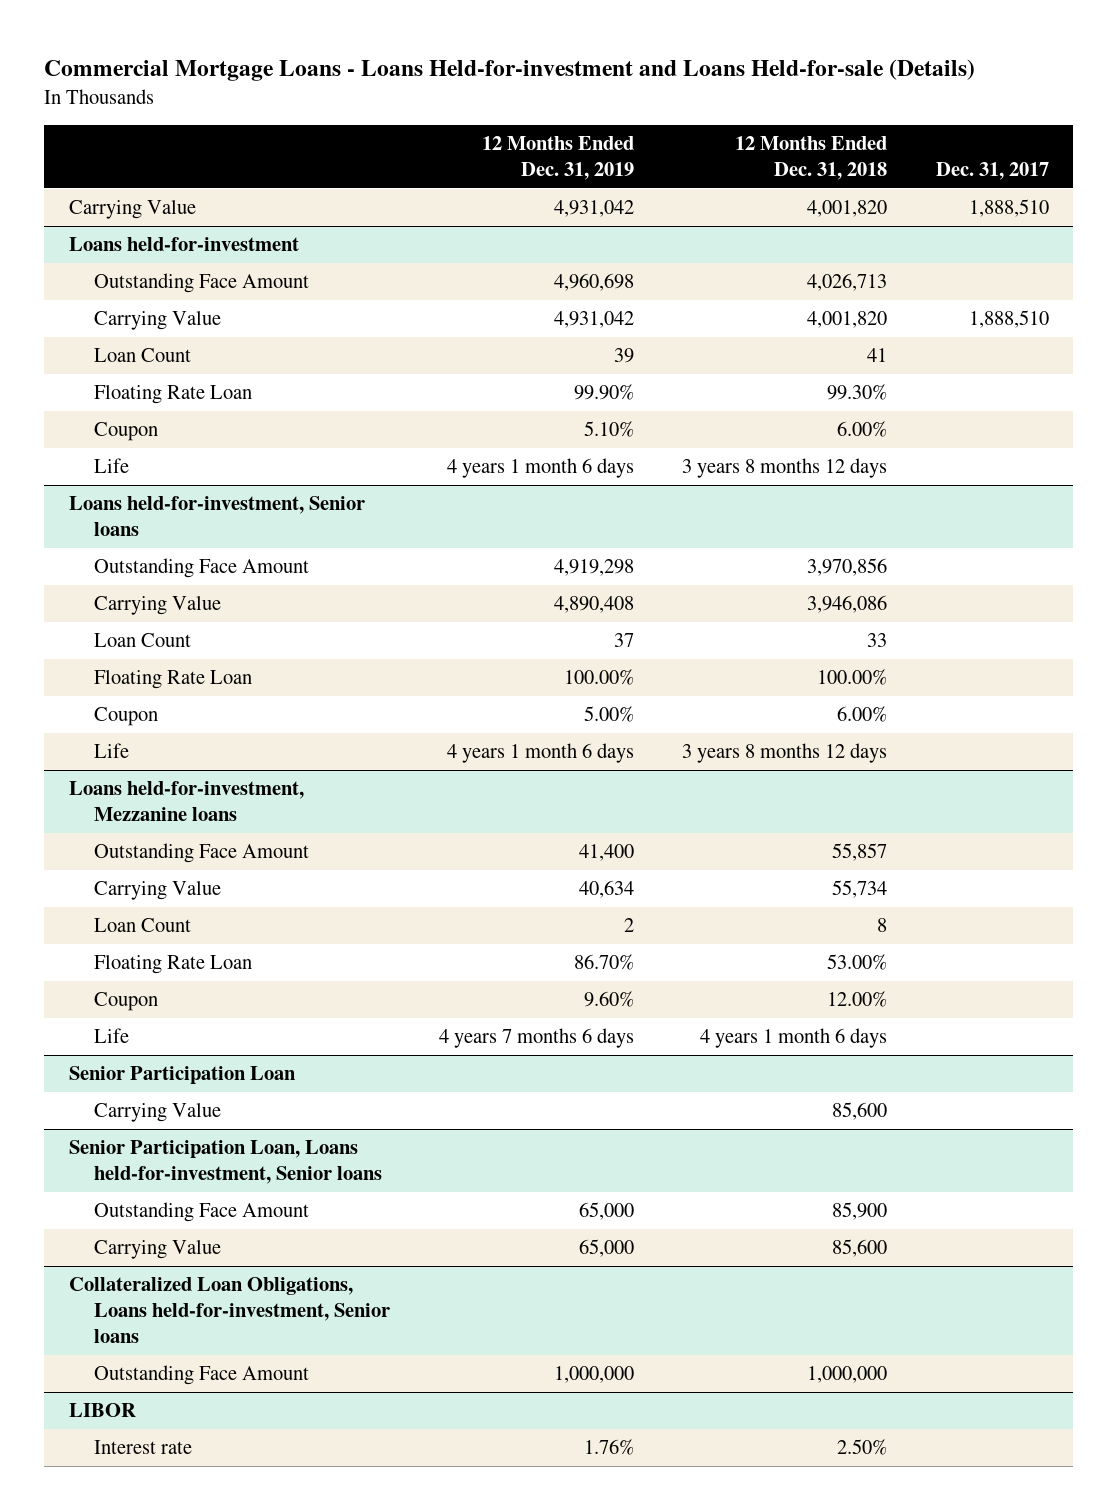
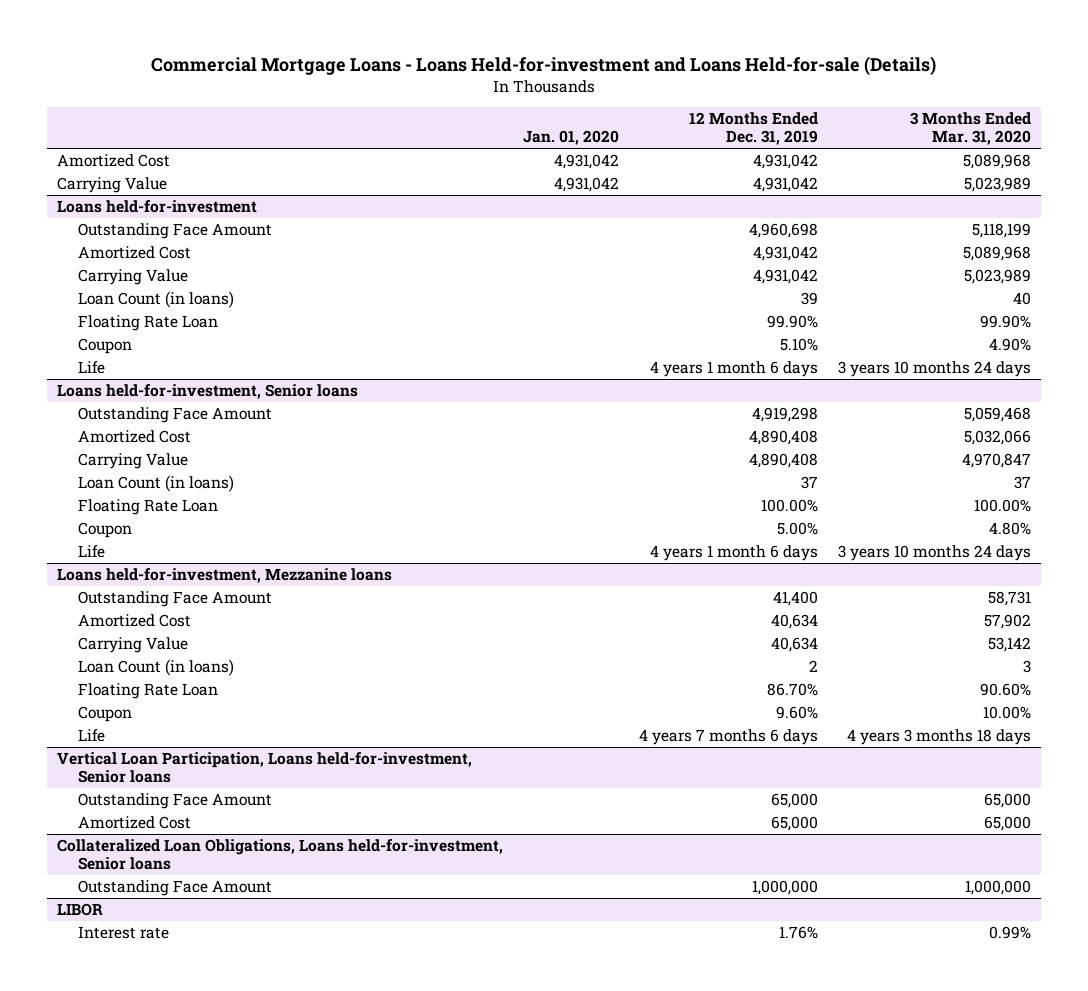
[735,136,888,181] 12 Months Ended Dec. 31, 2018 -> none
[936,162,1050,181] Dec. 31, 2017 -> none
none -> [522,130,619,146] Jan. 01, 2020
none -> [909,112,1031,146] 3 Months Ended Mar. 31, 2020
none -> [56,153,170,167] Amortized Cost
none -> [77,245,191,259] Amortized Cost
[94,348,192,363] Loan Count -> [77,290,234,308] Loan Count (in loans)
none -> [77,429,191,443] Amortized Cost
[94,633,192,648] Loan Count -> [77,474,234,492] Loan Count (in loans)
none -> [77,613,191,627] Amortized Cost
[94,918,192,933] Loan Count -> [77,658,234,676] Loan Count (in loans)
[68,1066,296,1085] Senior Participation Loan -> none
[94,1103,222,1123] Carrying Value -> none
[68,1140,383,1185] Senior Participation Loan, Loans held-for-investment, Senior loans -> [56,751,472,784] Vertical Loan Participation, Loans held-for-investment, Senior loans
[94,1240,222,1260] Carrying Value -> [77,815,191,829] Amortized Cost

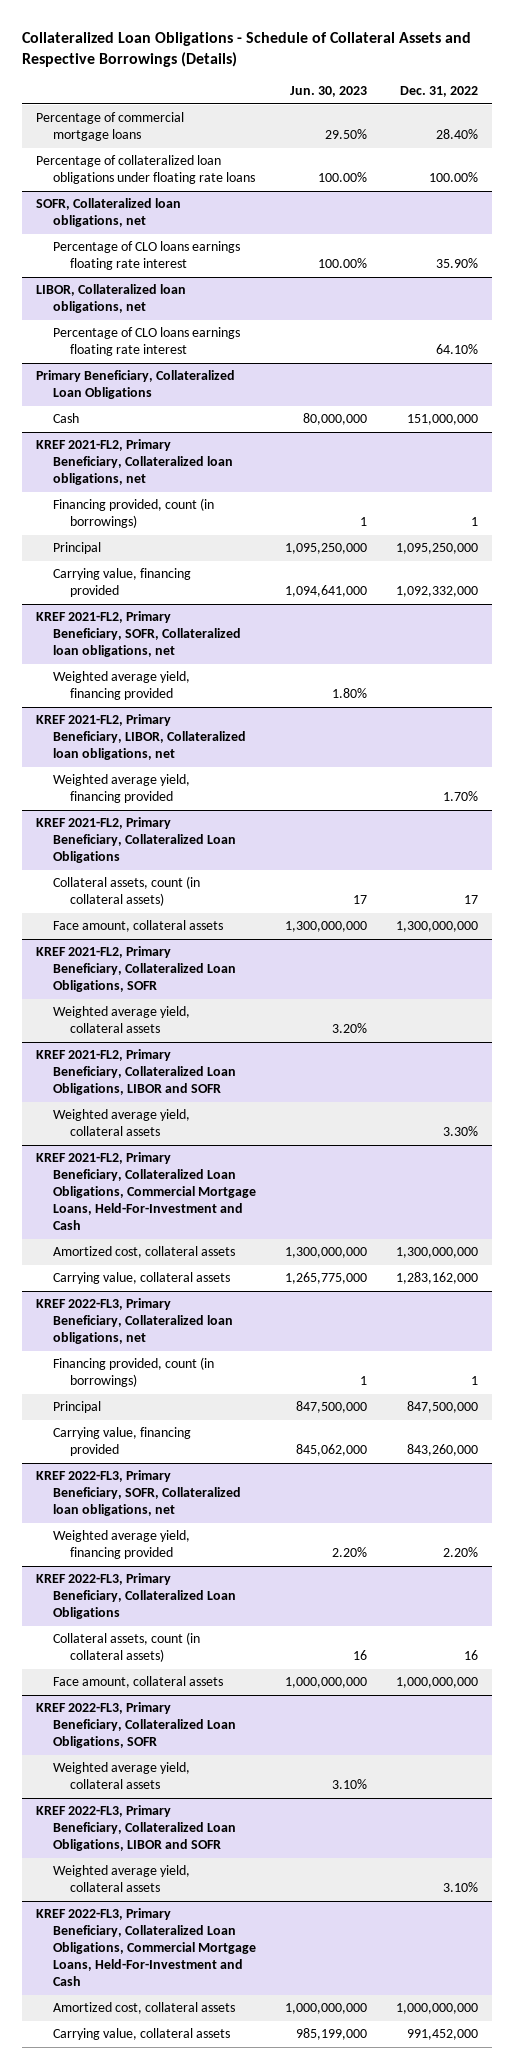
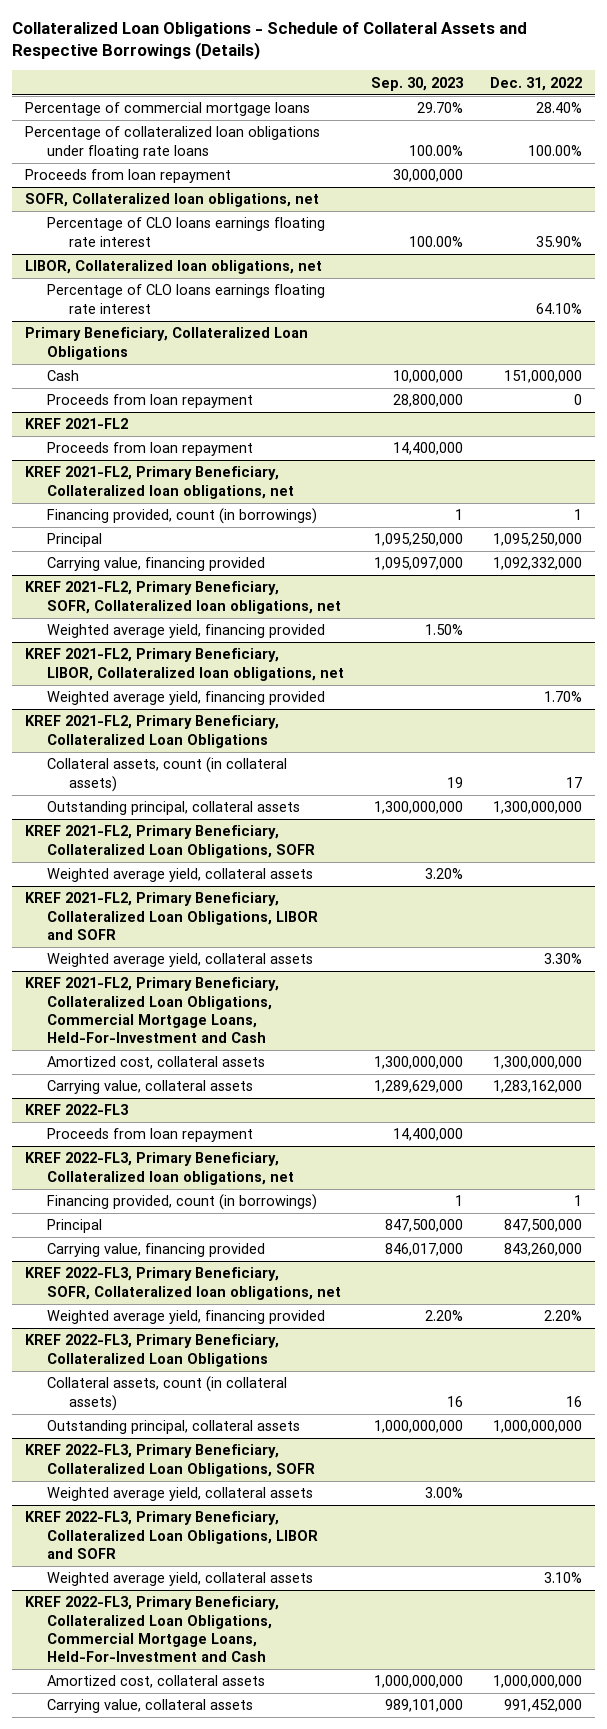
[289,86,367,98] Jun. 30, 2023 -> none
none -> [370,76,463,91] Sep. 30, 2023
none -> [25,169,232,184] Proceeds from loan repayment
none -> [47,394,254,409] Proceeds from loan repayment
none -> [25,418,129,430] KREF 2021-FL2
none -> [47,442,254,457] Proceeds from loan repayment
[53,920,224,933] Face amount, collateral assets -> [47,801,301,816] Outstanding principal, collateral assets
none -> [25,1104,129,1116] KREF 2022-FL3
none -> [47,1128,254,1143] Proceeds from loan repayment
[53,1676,224,1689] Face amount, collateral assets -> [47,1420,301,1435] Outstanding principal, collateral assets

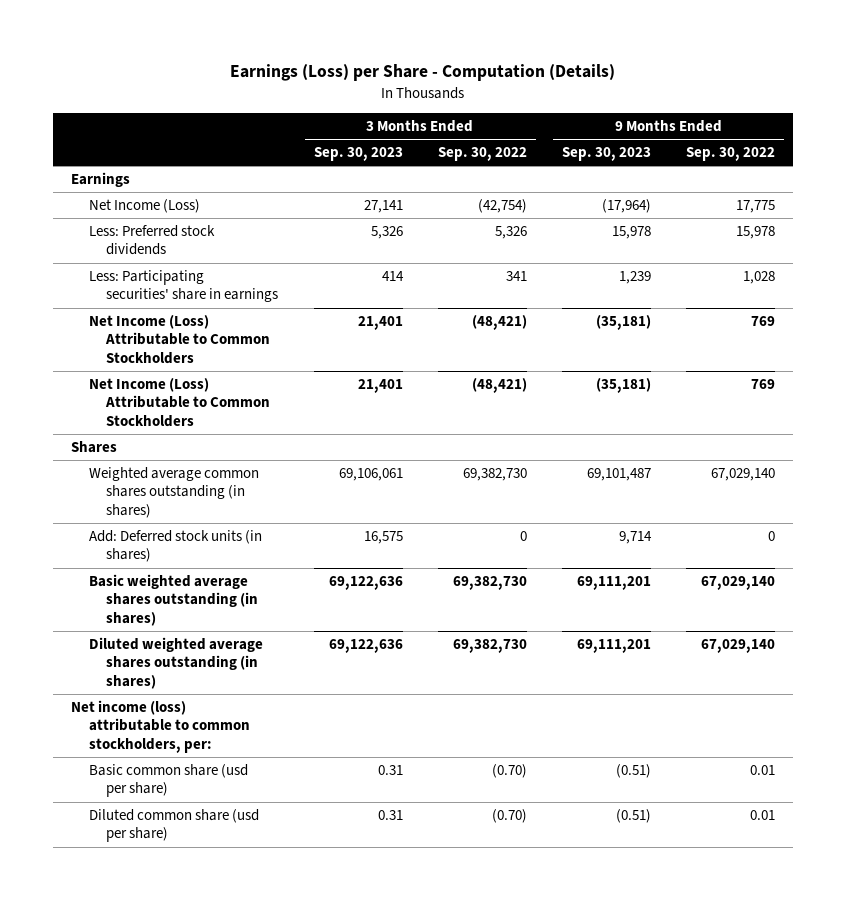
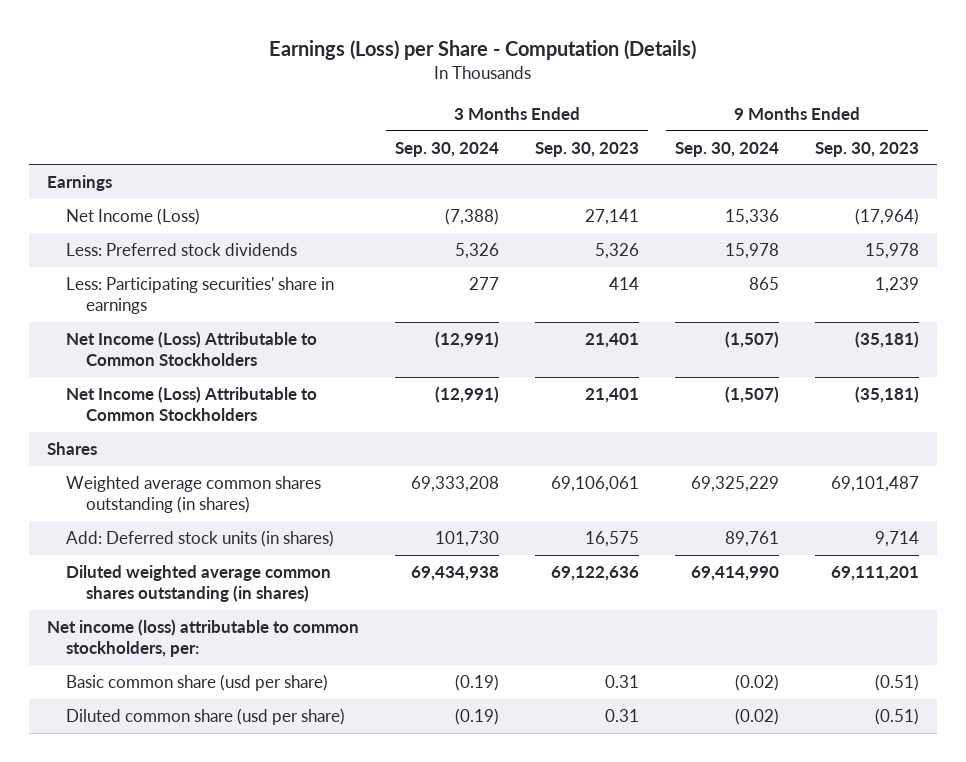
[437,147,527,162] Sep. 30, 2022 -> none
[686,147,776,162] Sep. 30, 2022 -> none
none -> [395,141,500,157] Sep. 30, 2024
none -> [674,141,779,157] Sep. 30, 2024
[88,574,259,626] Basic weighted average shares outstanding (in shares) -> none
[88,637,263,689] Diluted weighted average shares outstanding (in shares) -> [66,565,332,602] Diluted weighted average common shares outstanding (in shares)

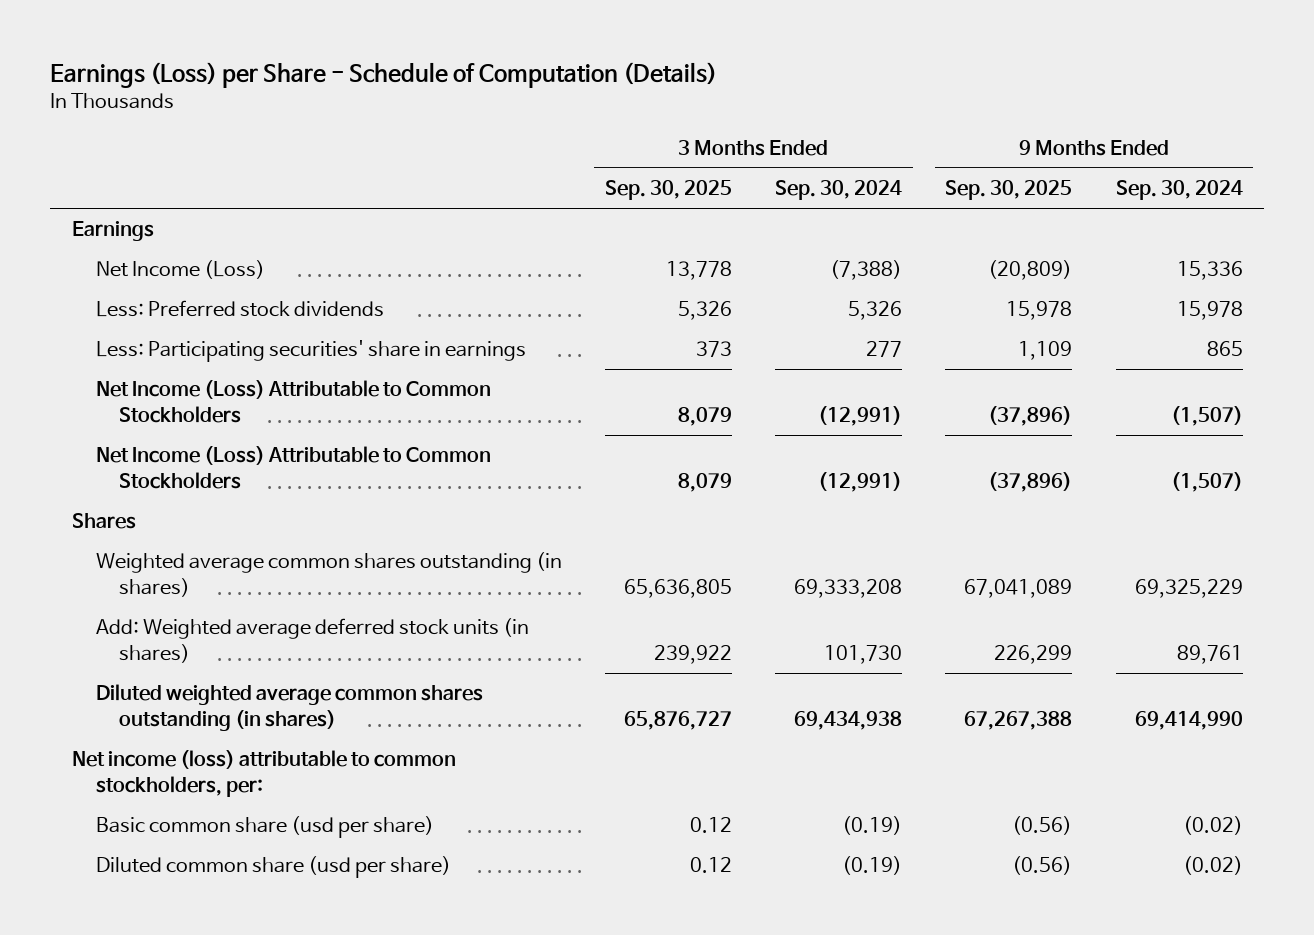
[268,39,696,60] Earnings (Loss) per Share - Computation (Details) -> [49,61,717,88] Earnings (Loss) per Share - Schedule of Computation (Details)
[534,141,639,157] Sep. 30, 2023 -> none
[814,141,919,157] Sep. 30, 2023 -> none
none -> [604,180,732,201] Sep. 30, 2025
none -> [945,180,1073,201] Sep. 30, 2025
[66,530,335,548] Add: Deferred stock units (in shares) -> [95,618,529,664] Add: Weighted average deferred stock units (in shares)

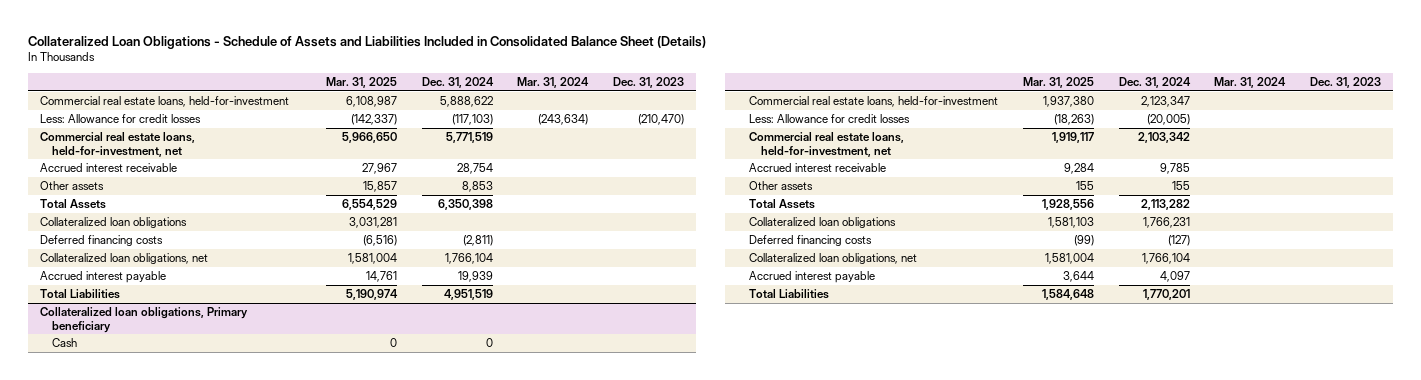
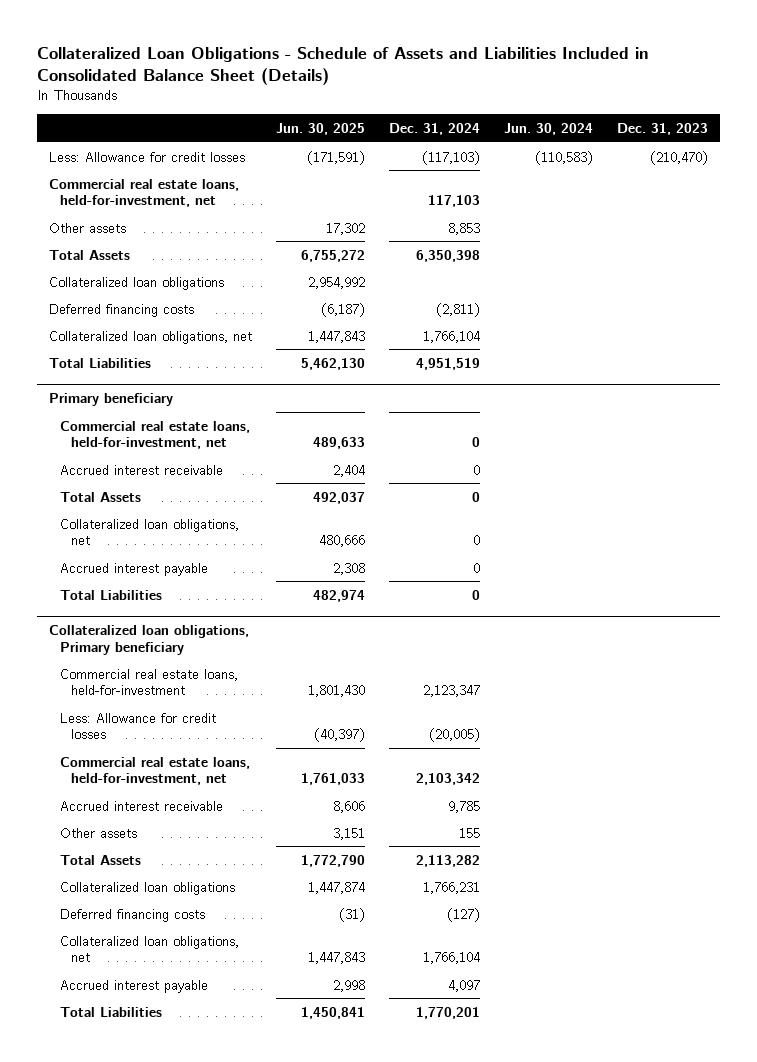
[325,76,397,88] Mar. 31, 2025 -> none
[517,76,590,88] Mar. 31, 2024 -> none
none -> [276,122,366,135] Jun. 30, 2025
none -> [504,122,594,135] Jun. 30, 2024
[40,96,290,108] Commercial real estate loans, held-for-investment -> none
[40,163,178,173] Accrued interest receivable -> none
[445,132,493,144] 5,771,519 -> [428,195,481,208] 117,103
[40,271,167,284] Accrued interest payable -> none
none -> [48,392,173,406] Primary beneficiary
none -> [59,420,250,450] Commercial real estate loans, held-for-investment, net
none -> [59,464,223,475] Accrued interest receivable
none -> [59,491,141,502] Total Assets
none -> [59,518,239,546] Collateralized loan obligations, net
none -> [59,562,208,576] Accrued interest payable
none -> [59,589,162,600] Total Liabilities
[52,338,78,348] Cash -> none

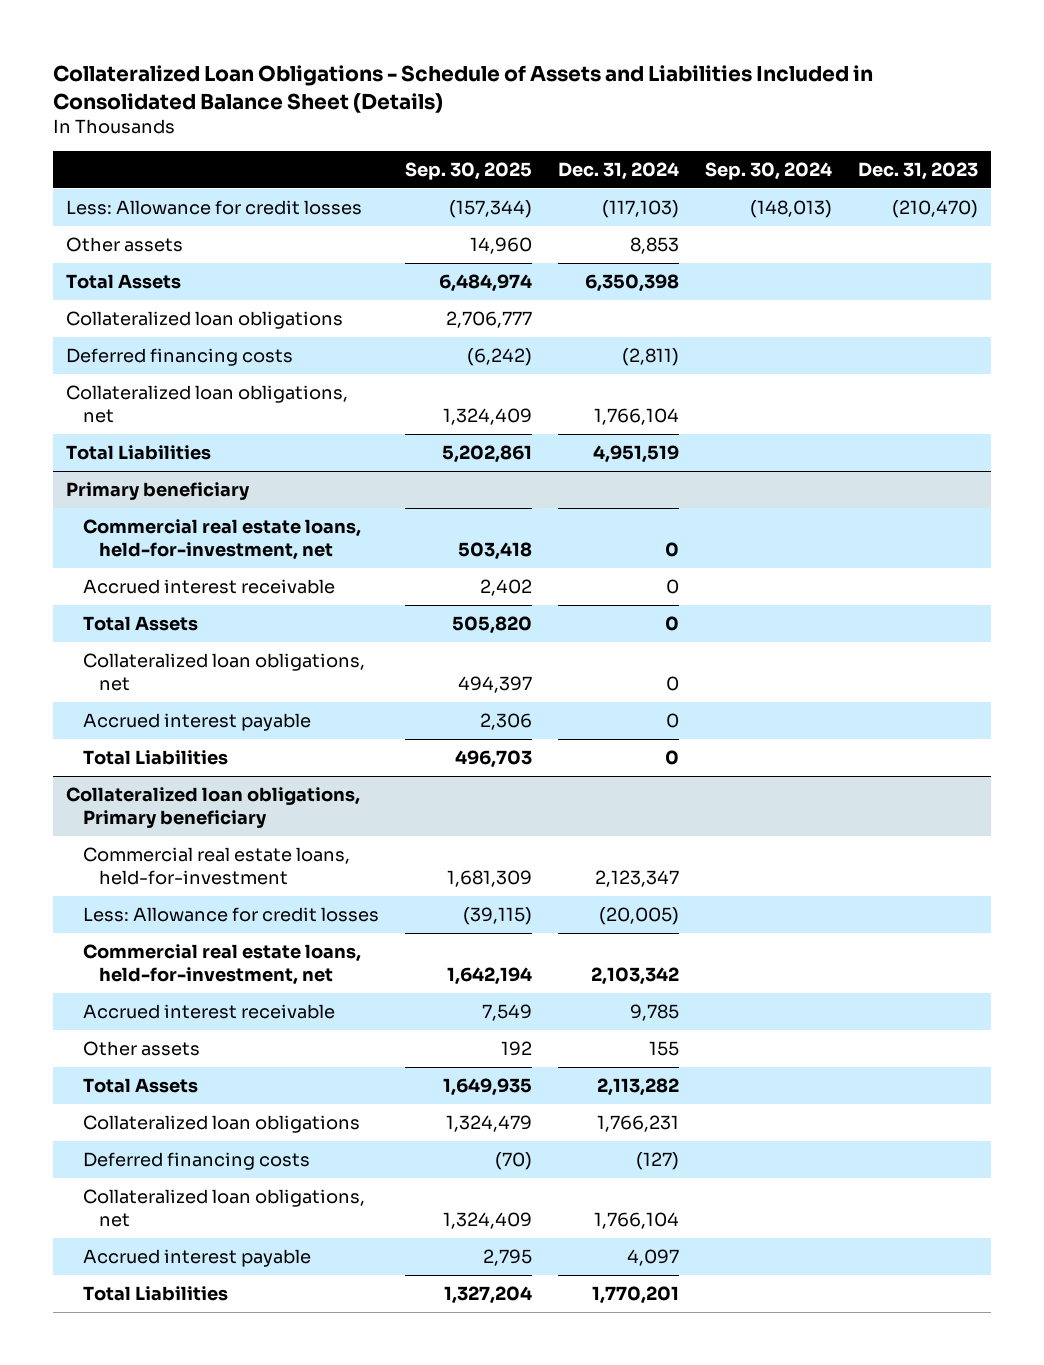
[276,122,366,135] Jun. 30, 2025 -> none
[504,122,594,135] Jun. 30, 2024 -> none
none -> [404,161,532,180] Sep. 30, 2025
none -> [704,161,832,180] Sep. 30, 2024
[48,178,239,208] Commercial real estate loans, held-for-investment, net -> none

